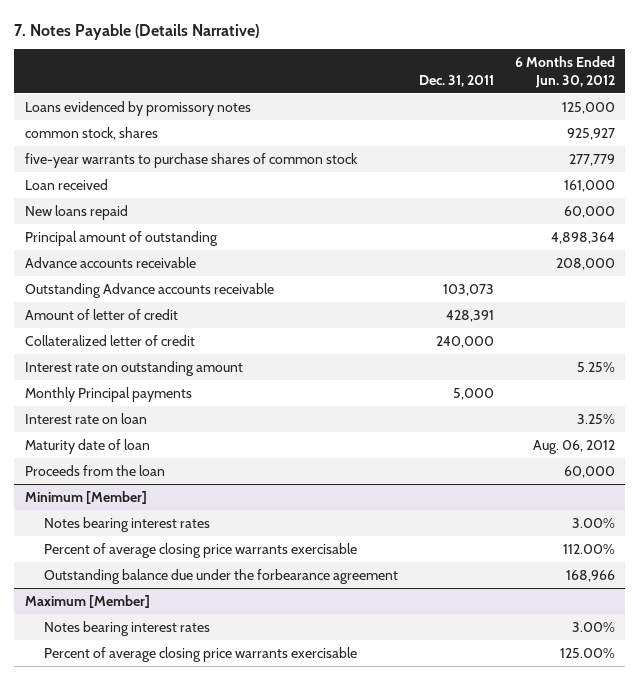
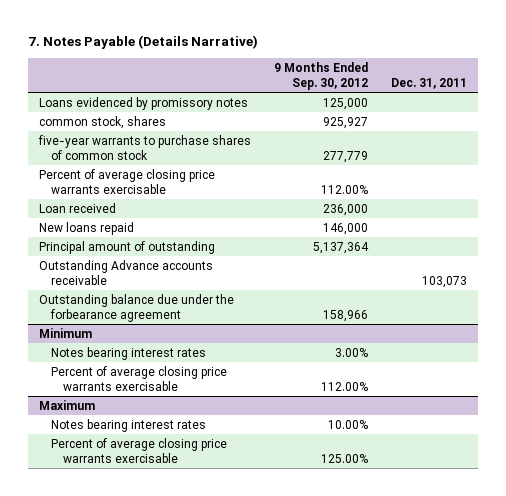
[514,56,615,88] 6 Months Ended Jun. 30, 2012 -> none
none -> [273,61,368,90] 9 Months Ended Sep. 30, 2012
none -> [38,168,215,195] Percent of average closing price warrants exercisable
[24,256,196,268] Advance accounts receivable -> none
[24,308,178,320] Amount of letter of credit -> none
[24,334,195,346] Collateralized letter of credit -> none
[24,360,243,376] Interest rate on outstanding amount -> none
[24,386,192,402] Monthly Principal payments -> none
[24,412,147,424] Interest rate on loan -> none
[24,438,150,454] Maturity date of loan -> none
[24,464,165,476] Proceeds from the loan -> none
none -> [38,293,234,323] Outstanding balance due under the forbearance agreement
[24,490,147,504] Minimum [Member] -> [38,327,92,338] Minimum
[44,568,399,584] Outstanding balance due under the forbearance agreement -> none
[24,594,150,608] Maximum [Member] -> [38,399,95,410] Maximum

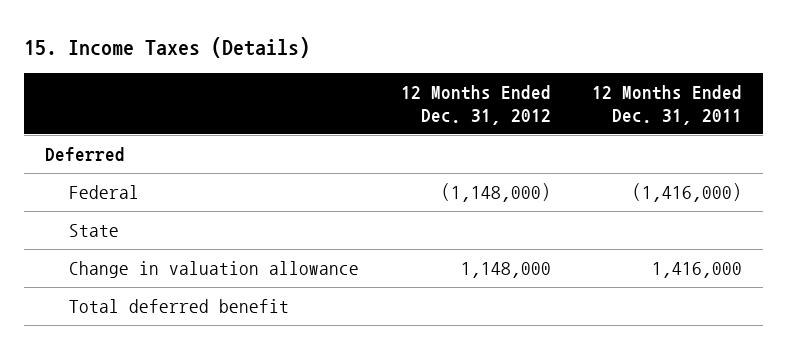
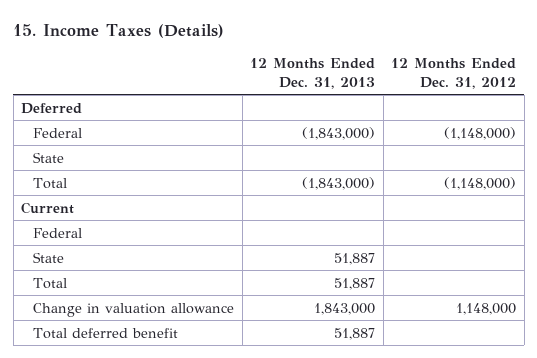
[592,84,743,125] 12 Months Ended Dec. 31, 2011 -> none
none -> [250,58,376,89] 12 Months Ended Dec. 31, 2013
none -> [33,177,68,189] Total
none -> [21,201,75,214] Current
none -> [33,227,83,238] Federal
none -> [33,251,65,263] State
none -> [33,277,68,289] Total

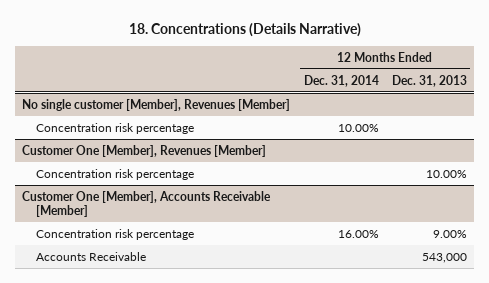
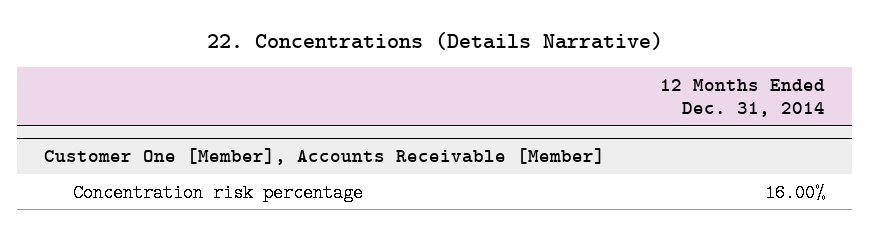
[128,22,361,37] 18. Concentrations (Details Narrative) -> [206,31,663,50] 22. Concentrations (Details Narrative)
[391,74,467,87] Dec. 31, 2013 -> none
[22,98,291,111] No single customer [Member], Revenues [Member] -> none
[35,122,194,134] Concentration risk percentage -> none
[22,144,267,157] Customer One [Member], Revenues [Member] -> none
[35,168,194,180] Concentration risk percentage -> none
[35,251,146,261] Accounts Receivable -> none

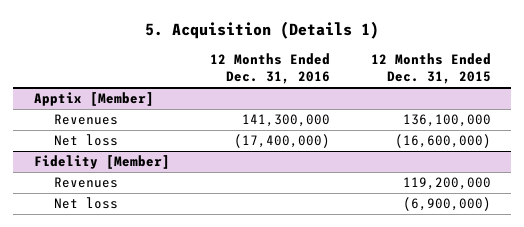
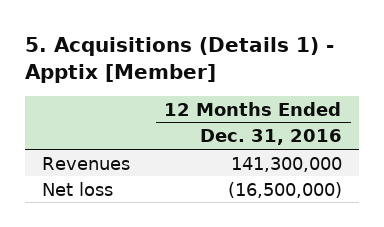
[145,20,380,39] 5. Acquisition (Details 1) -> [24,36,334,83] 5. Acquisitions (Details 1) - Apptix [Member]
[370,52,491,85] 12 Months Ended Dec. 31, 2015 -> none
[33,92,154,107] Apptix [Member] -> none
[33,155,170,170] Fidelity [Member] -> none
[53,177,118,189] Revenues -> none
[53,197,118,210] Net loss -> none
[234,134,331,149] (17,400,000) -> [227,181,342,198] (16,500,000)

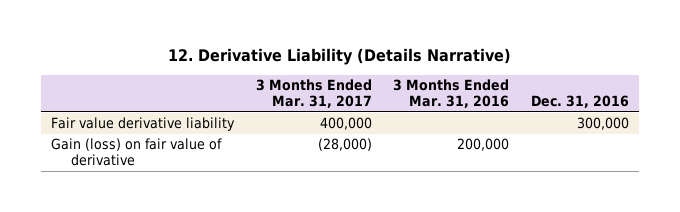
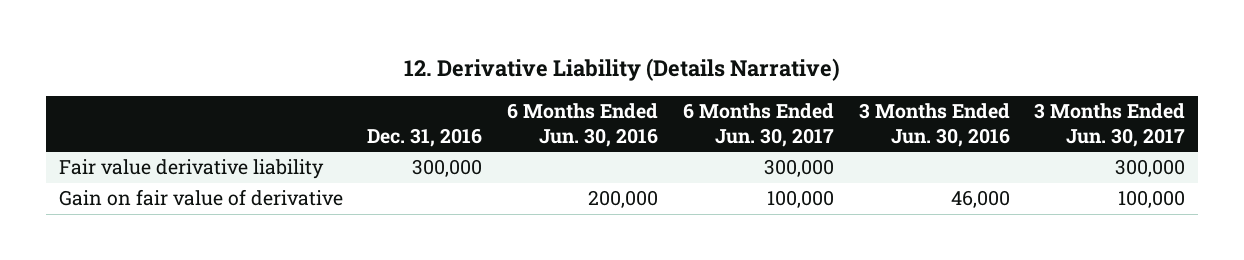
[255,78,372,109] 3 Months Ended Mar. 31, 2017 -> none
[393,78,510,109] 3 Months Ended Mar. 31, 2016 -> none
none -> [507,102,659,147] 6 Months Ended Jun. 30, 2016
none -> [682,102,834,147] 6 Months Ended Jun. 30, 2017
none -> [858,102,1010,147] 3 Months Ended Jun. 30, 2016
none -> [1034,102,1186,147] 3 Months Ended Jun. 30, 2017
[51,138,223,167] Gain (loss) on fair value of derivative -> [58,189,343,207] Gain on fair value of derivative

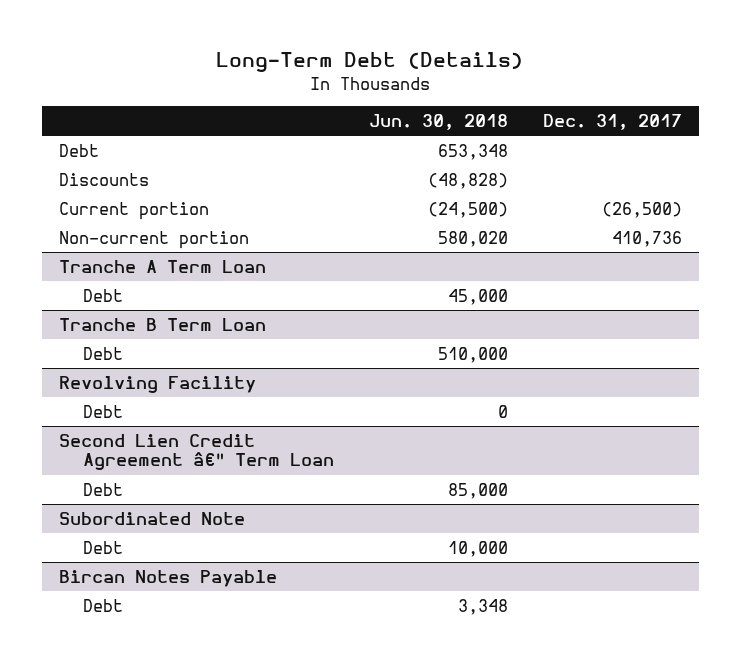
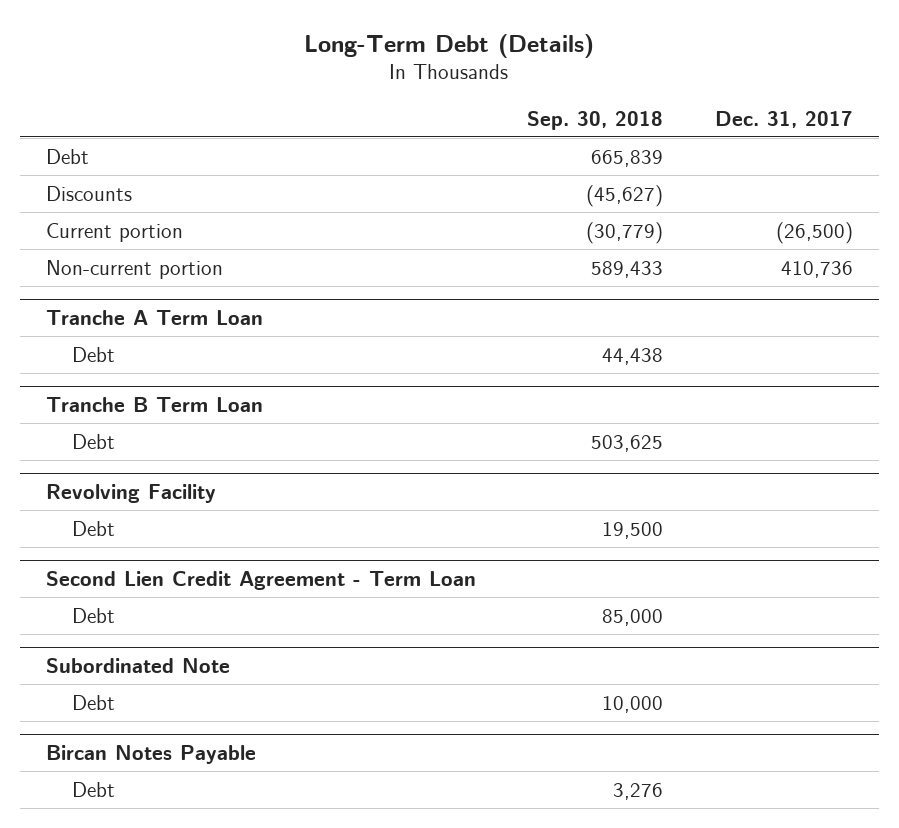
[369,113,509,130] Jun. 30, 2018 -> none
none -> [527,110,664,130] Sep. 30, 2018
[58,433,335,471] Second Lien Credit Agreement â€" Term Loan -> [45,570,476,590] Second Lien Credit Agreement - Term Loan

